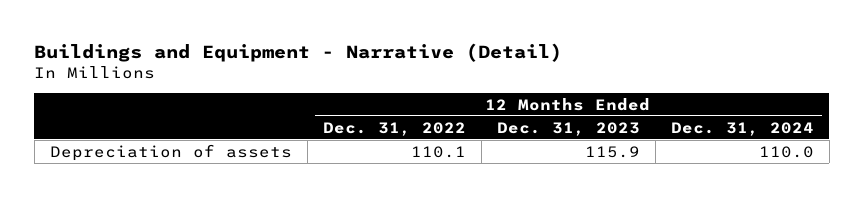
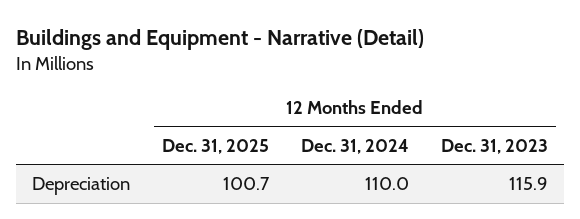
[322,121,466,136] Dec. 31, 2022 -> none
none -> [161,138,269,154] Dec. 31, 2025
[49,143,292,161] Depreciation of assets -> [31,177,130,196] Depreciation

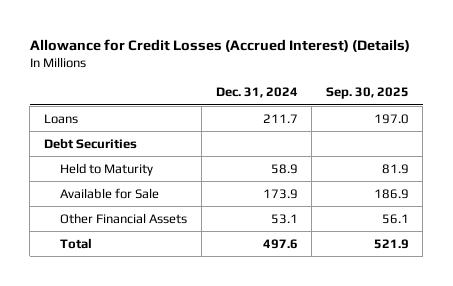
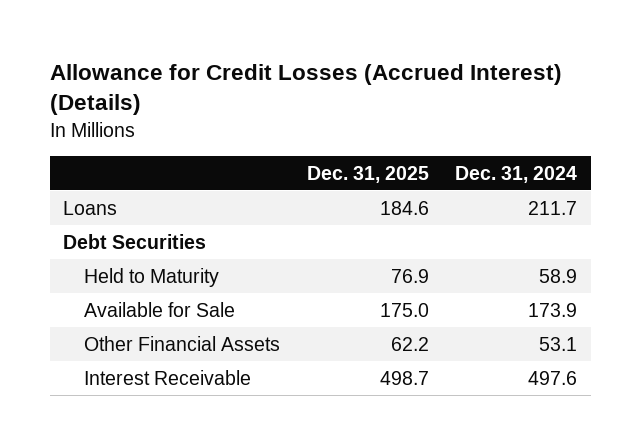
[325,87,409,100] Sep. 30, 2025 -> none
none -> [306,165,429,183] Dec. 31, 2025
[60,237,93,249] Total -> [83,369,251,385] Interest Receivable

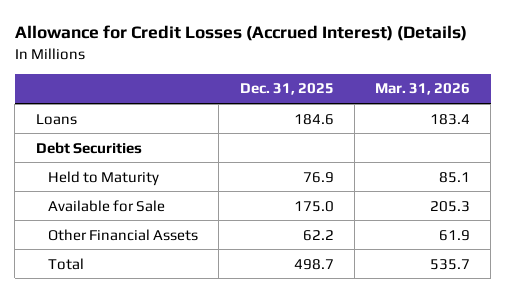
[455,165,578,183] Dec. 31, 2024 -> none
none -> [375,83,471,96] Mar. 31, 2026
[83,369,251,385] Interest Receivable -> [47,257,84,270] Total

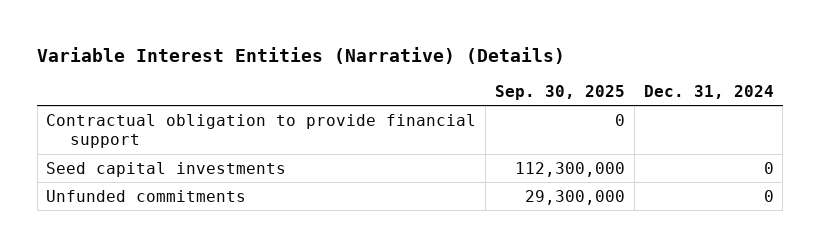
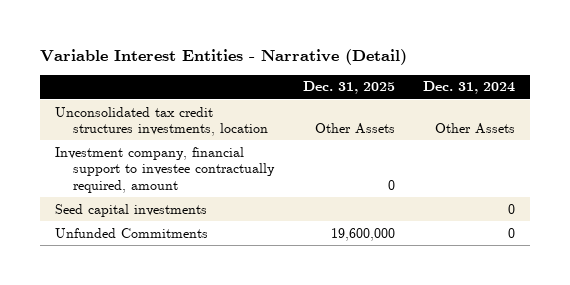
[37,46,566,64] Variable Interest Entities (Narrative) (Details) -> [40,49,408,66] Variable Interest Entities - Narrative (Detail)
[495,84,626,100] Sep. 30, 2025 -> none
none -> [302,81,395,95] Dec. 31, 2025
none -> [54,106,268,137] Unconsolidated tax credit structures investments, location
[46,113,477,149] Contractual obligation to provide financial support -> [54,146,275,193] Investment company, financial support to investee contractually required, amount
[46,189,247,202] Unfunded commitments -> [54,227,208,238] Unfunded Commitments

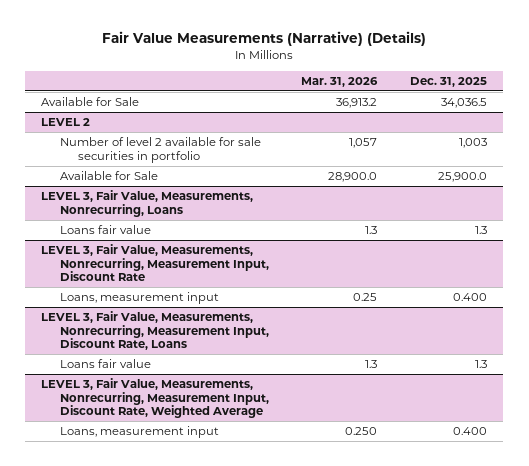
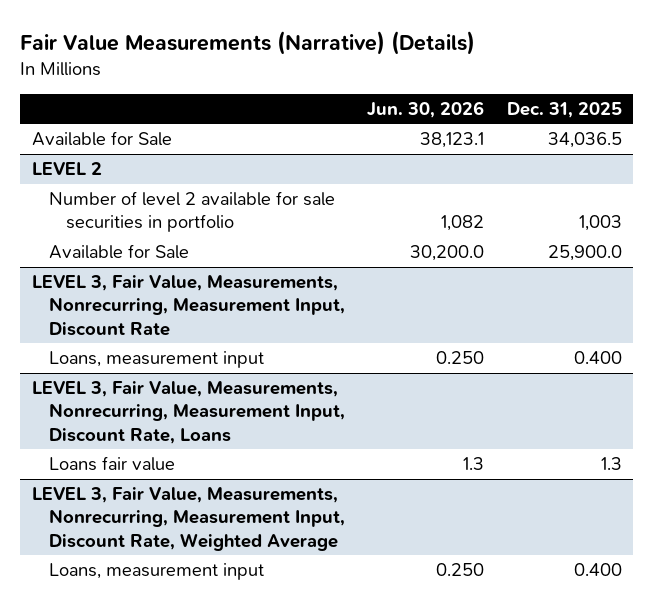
[301,76,379,87] Mar. 31, 2026 -> none
none -> [367,100,485,118] Jun. 30, 2026
[41,190,254,217] LEVEL 3, Fair Value, Measurements, Nonrecurring, Loans -> none
[59,225,151,235] Loans fair value -> none

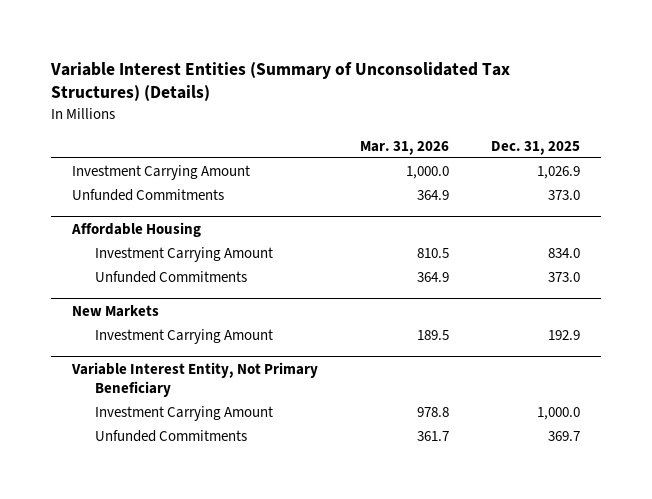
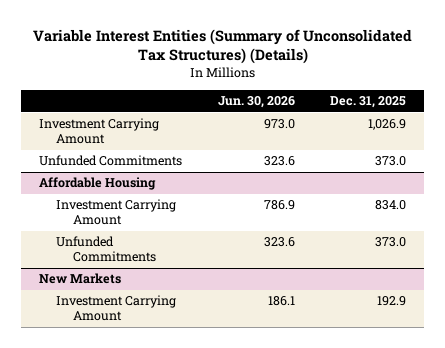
[360,140,450,155] Mar. 31, 2026 -> none
none -> [217,96,295,109] Jun. 30, 2026
[71,361,319,398] Variable Interest Entity, Not Primary Beneficiary -> none
[94,405,273,421] Investment Carrying Amount -> none
[94,429,247,442] Unfunded Commitments -> none

